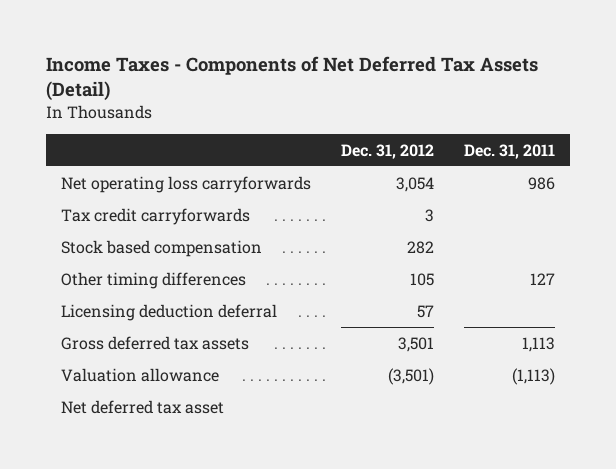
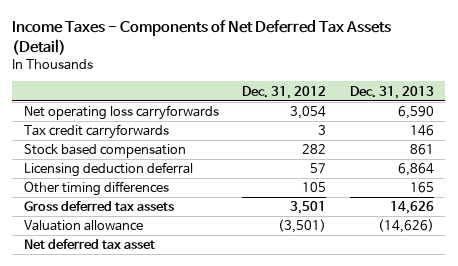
[464,143,556,159] Dec. 31, 2011 -> none
none -> [349,85,434,99] Dec. 31, 2013
[60,271,246,289] Other timing differences -> [24,181,170,197] Other timing differences

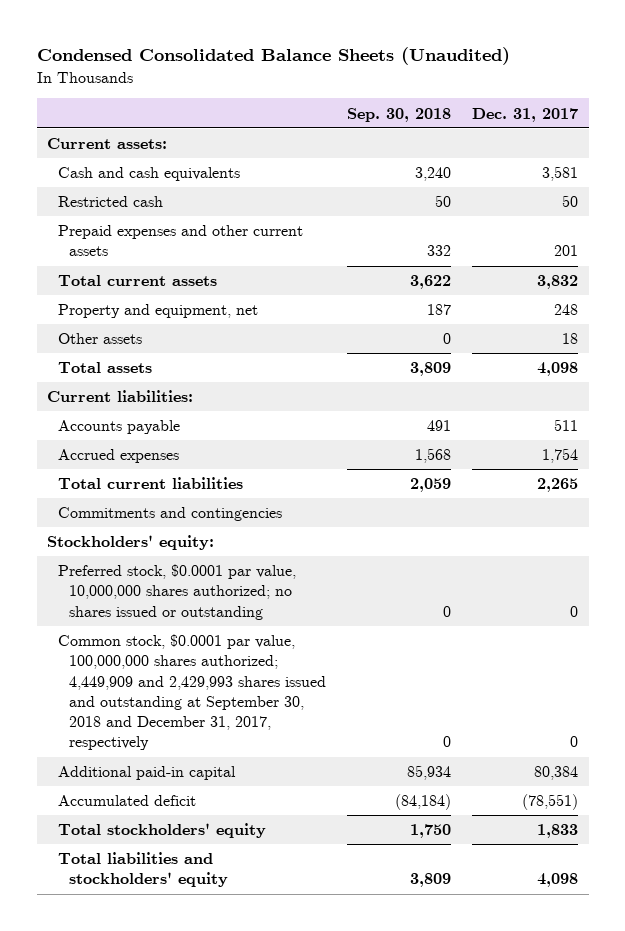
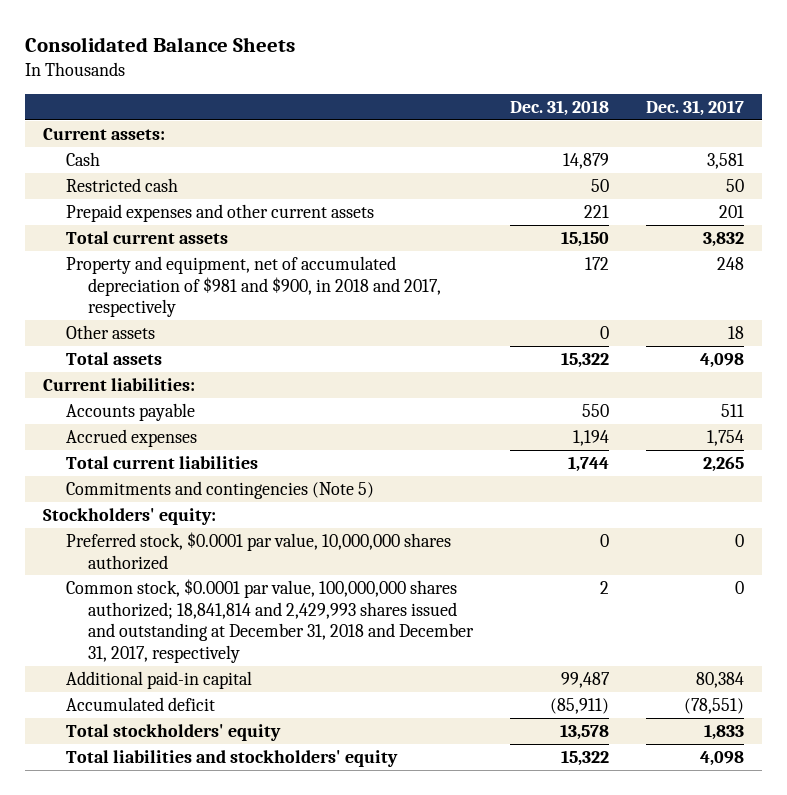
[36,47,510,66] Condensed Consolidated Balance Sheets (Unaudited) -> [24,37,295,53] Consolidated Balance Sheets
[347,107,452,122] Sep. 30, 2018 -> none
none -> [509,99,609,116] Dec. 31, 2018
[58,167,241,182] Cash and cash equivalents -> [65,151,100,166] Cash
[58,304,259,319] Property and equipment, net -> [65,255,441,318] Property and equipment, net of accumulated depreciation of $981 and $900, in 2018 and 2017, respectively
[58,507,283,522] Commitments and contingencies -> [65,480,374,499] Commitments and contingencies (Note 5)
[58,564,297,620] Preferred stock, $0.0001 par value, 10,000,000 shares authorized; no shares issued or outstanding -> [65,531,451,570] Preferred stock, $0.0001 par value, 10,000,000 shares authorized
[58,634,327,751] Common stock, $0.0001 par value, 100,000,000 shares authorized; 4,449,909 and 2,429,993 shares issued and outstanding at September 30, 2018 and December 31, 2017, respectively -> [65,578,474,663] Common stock, $0.0001 par value, 100,000,000 shares authorized; 18,841,814 and 2,429,993 shares issued and outstanding at December 31, 2018 and December 31, 2017, respectively

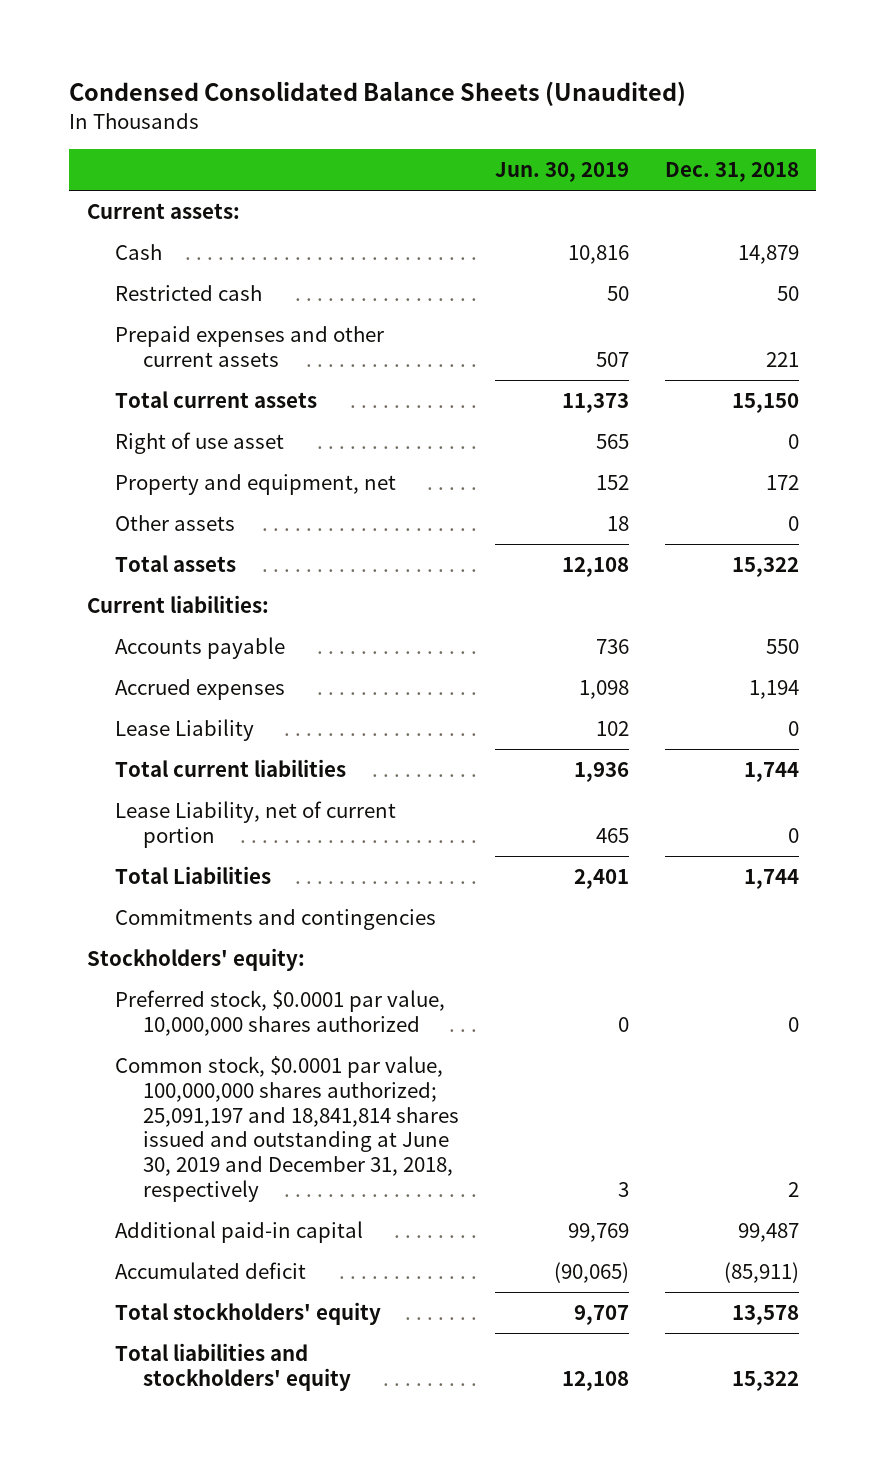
[24,37,295,53] Consolidated Balance Sheets -> [69,81,687,107] Condensed Consolidated Balance Sheets (Unaudited)
[645,99,744,116] Dec. 31, 2017 -> none
none -> [495,162,630,183] Jun. 30, 2019
none -> [115,431,285,454] Right of use asset
[65,255,441,318] Property and equipment, net of accumulated depreciation of $981 and $900, in 2018 and 2017, respectively -> [115,473,397,495] Property and equipment, net
none -> [115,718,255,741] Lease Liability
none -> [115,800,397,848] Lease Liability, net of current portion
none -> [115,865,272,884] Total Liabilities
[65,480,374,499] Commitments and contingencies (Note 5) -> [115,908,437,930] Commitments and contingencies
[65,578,474,663] Common stock, $0.0001 par value, 100,000,000 shares authorized; 18,841,814 and 2,429,993 shares issued and outstanding at December 31, 2018 and December 31, 2017, respectively -> [115,1055,460,1203] Common stock, $0.0001 par value, 100,000,000 shares authorized; 25,091,197 and 18,841,814 shares issued and outstanding at June 30, 2019 and December 31, 2018, respectively

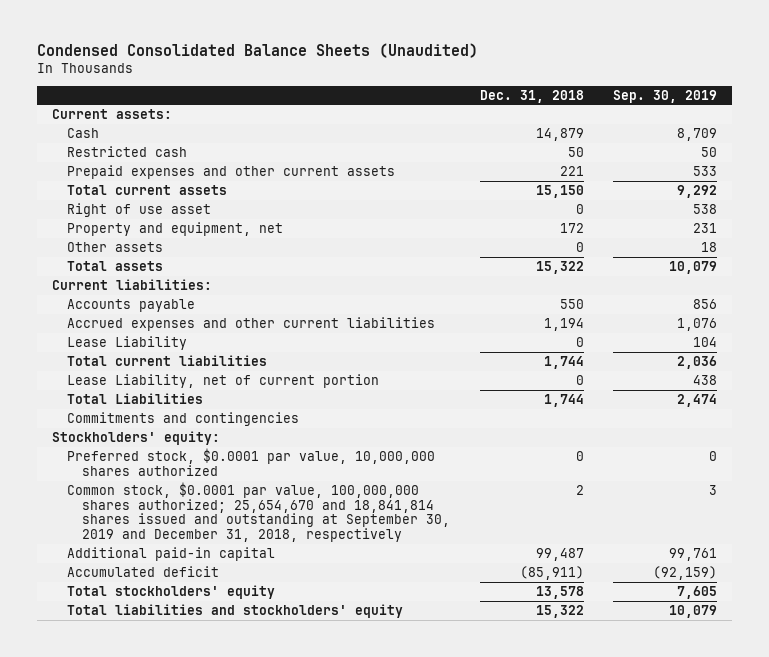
[495,162,630,183] Jun. 30, 2019 -> none
none -> [613,89,718,103] Sep. 30, 2019
[115,678,286,700] Accrued expenses -> [66,316,435,331] Accrued expenses and other current liabilities
[115,1055,460,1203] Common stock, $0.0001 par value, 100,000,000 shares authorized; 25,091,197 and 18,841,814 shares issued and outstanding at June 30, 2019 and December 31, 2018, respectively -> [66,481,450,543] Common stock, $0.0001 par value, 100,000,000 shares authorized; 25,654,670 and 18,841,814 shares issued and outstanding at September 30, 2019 and December 31, 2018, respectively

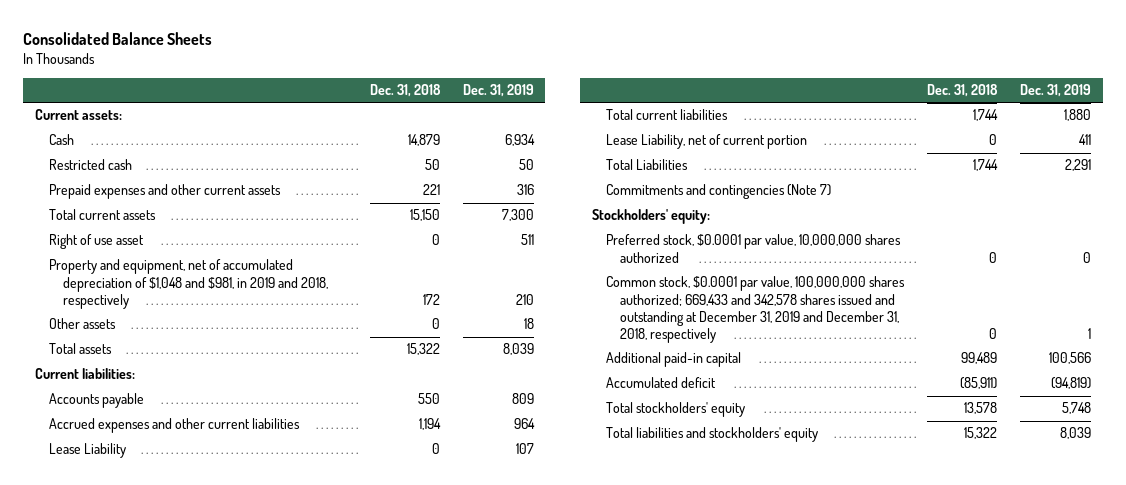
[36,43,478,59] Condensed Consolidated Balance Sheets (Unaudited) -> [23,31,213,45] Consolidated Balance Sheets
[613,89,718,103] Sep. 30, 2019 -> none
none -> [462,84,534,98] Dec. 31, 2019
[66,221,283,236] Property and equipment, net -> [48,259,328,309] Property and equipment, net of accumulated depreciation of $1,048 and $981, in 2019 and 2018, respectively
[66,411,299,426] Commitments and contingencies -> [606,184,832,200] Commitments and contingencies (Note 7)
[66,481,450,543] Common stock, $0.0001 par value, 100,000,000 shares authorized; 25,654,670 and 18,841,814 shares issued and outstanding at September 30, 2019 and December 31, 2018, respectively -> [606,276,906,344] Common stock, $0.0001 par value, 100,000,000 shares authorized; 669,433 and 342,578 shares issued and outstanding at December 31, 2019 and December 31, 2018, respectively
[575,484,584,495] 2 -> [989,328,998,340] 0
[535,547,584,561] 99,487 -> [961,352,998,365] 99,489

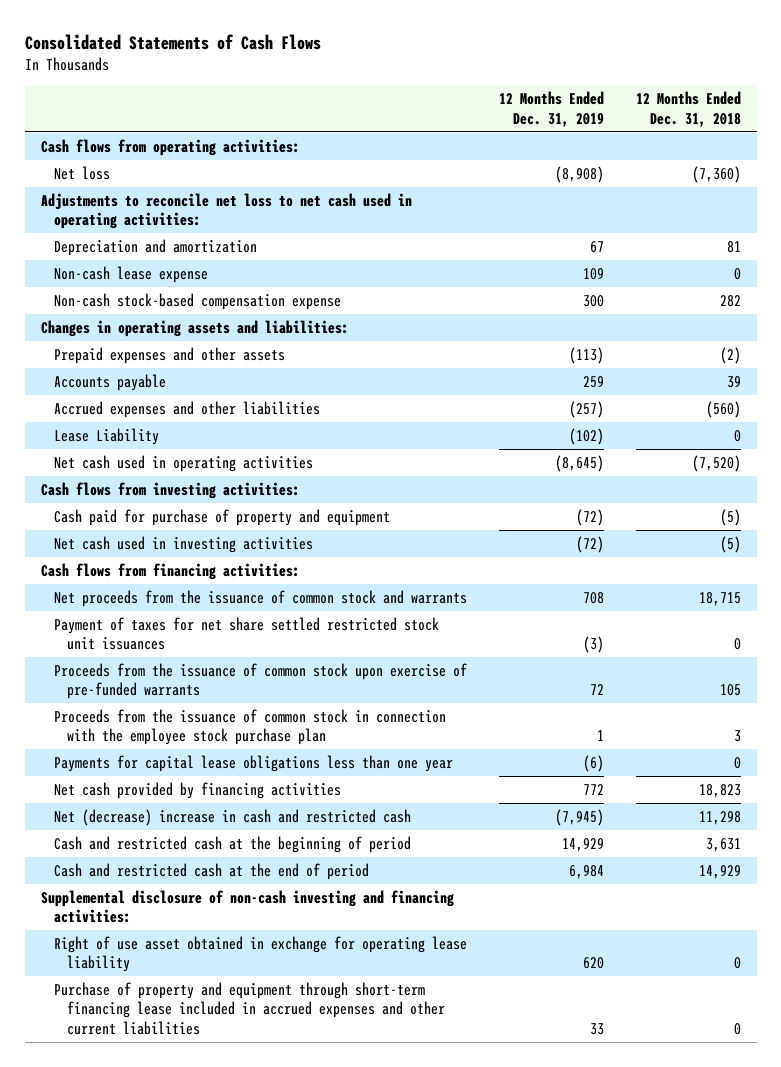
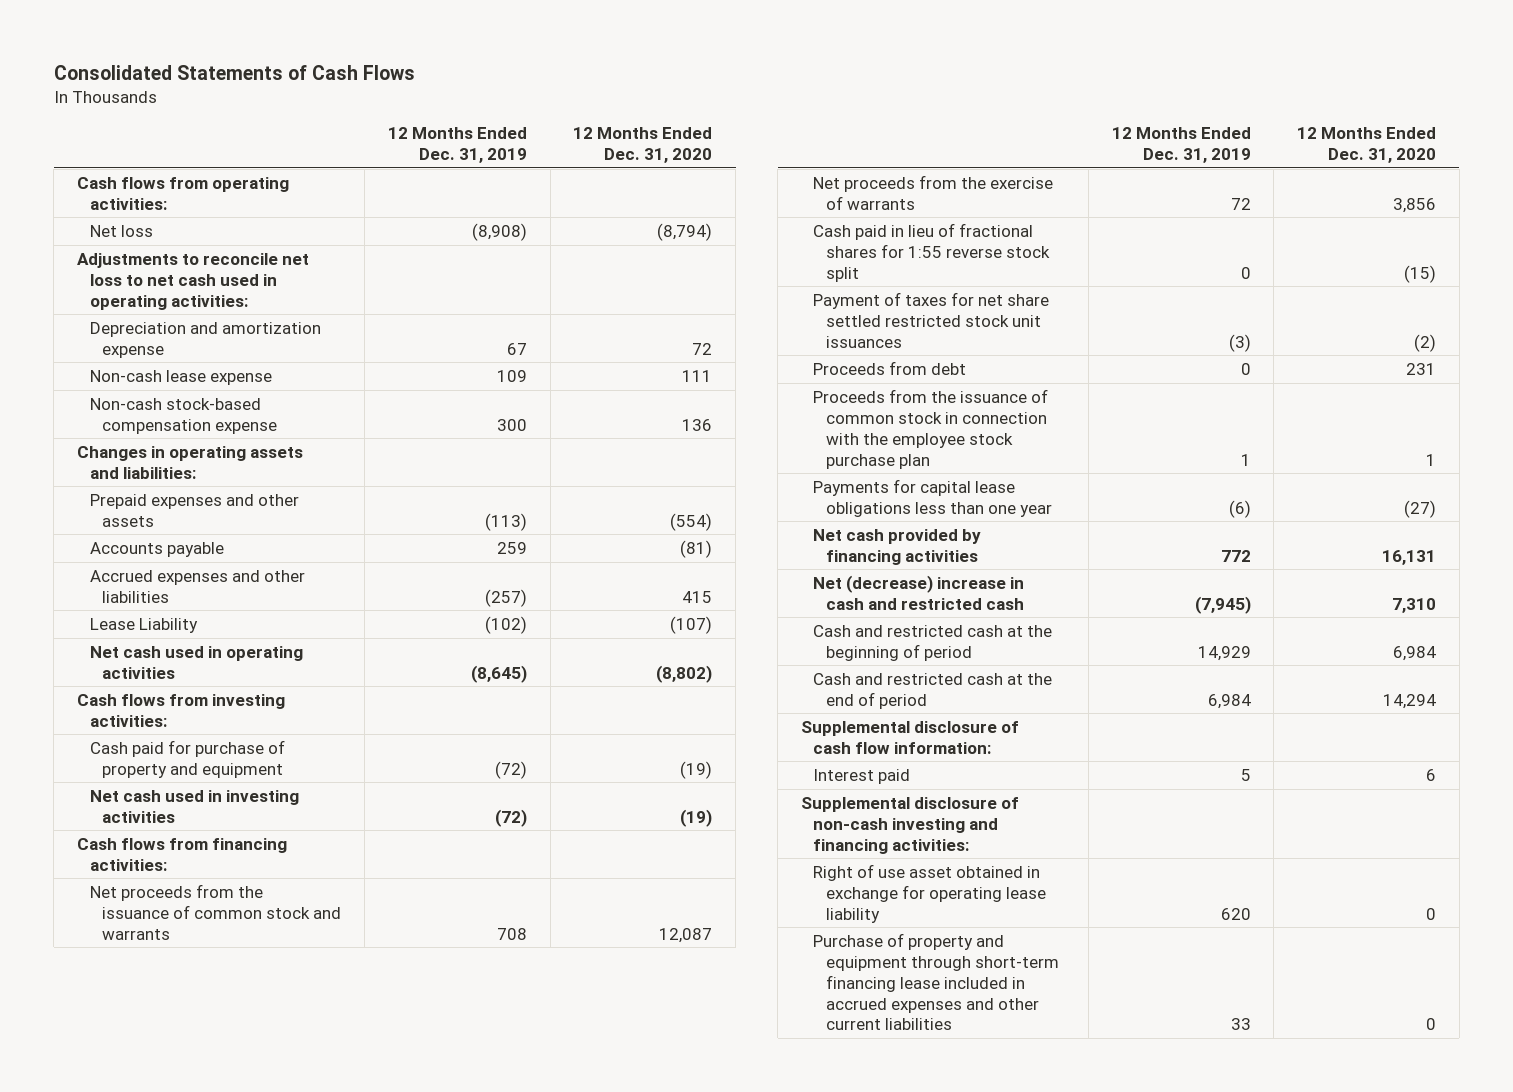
[635,91,741,127] 12 Months Ended Dec. 31, 2018 -> none
none -> [573,127,713,164] 12 Months Ended Dec. 31, 2020
[53,238,257,256] Depreciation and amortization -> [89,321,321,358] Depreciation and amortization expense
none -> [813,174,1054,210] Net proceeds from the exercise of warrants
none -> [813,222,1051,282] Cash paid in lieu of fractional shares for 1:55 reverse stock split
[53,662,467,700] Proceeds from the issuance of common stock upon exercise of pre-funded warrants -> none
none -> [813,360,967,375] Proceeds from debt
none -> [800,720,1019,754] Supplemental disclosure of cash flow information:
none -> [813,768,911,784] Interest paid

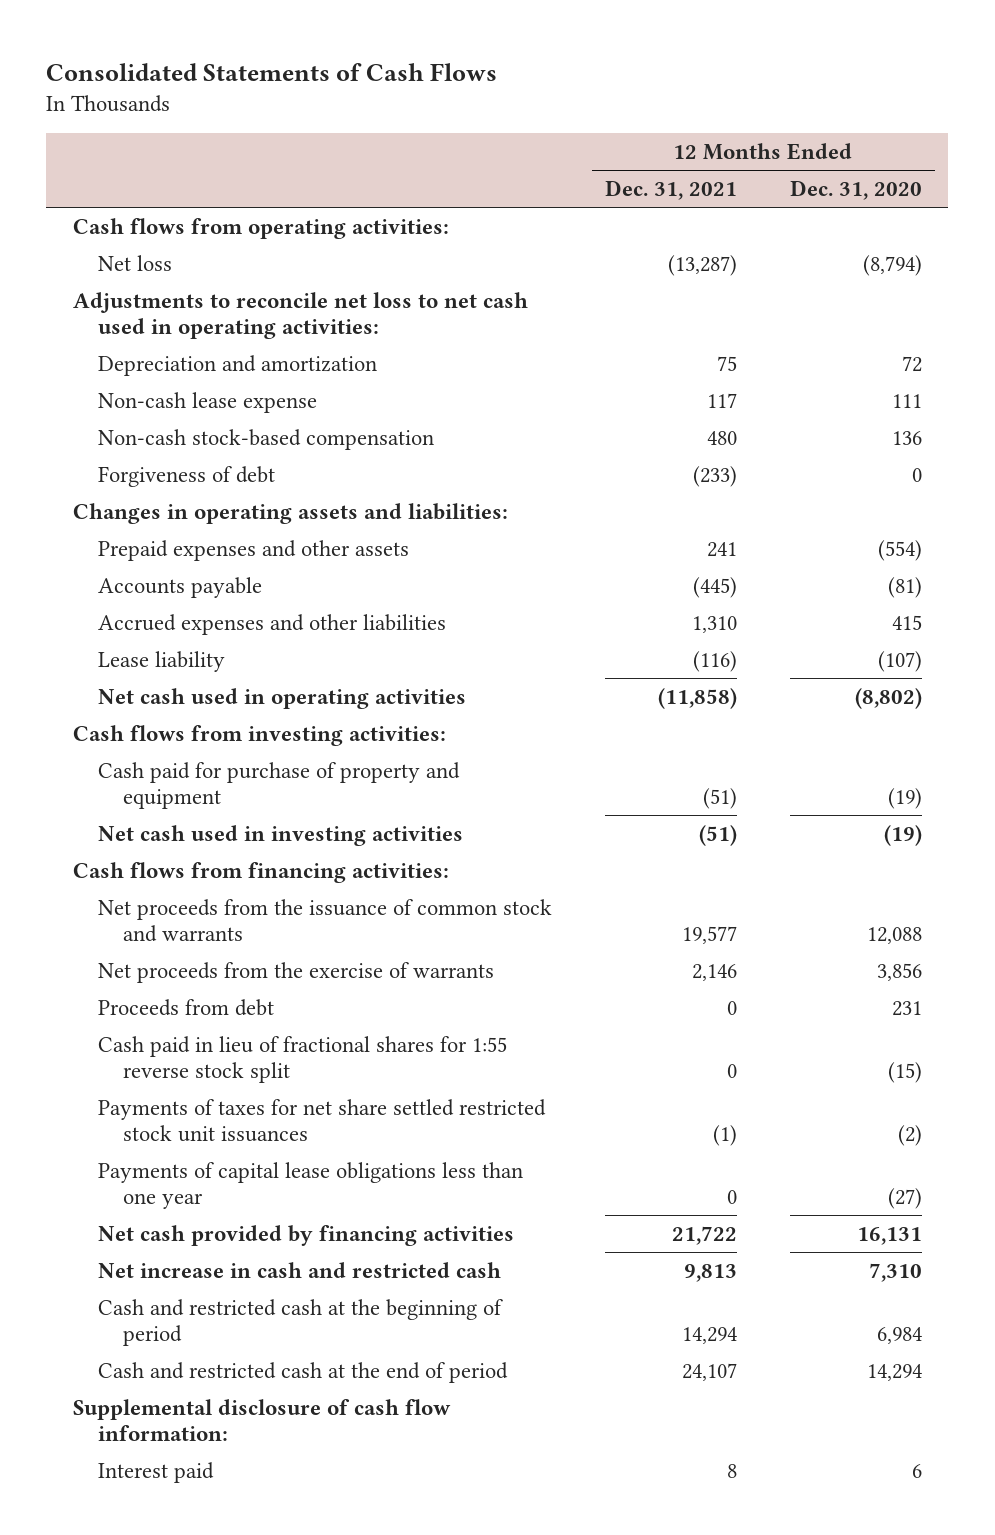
[387,127,527,164] 12 Months Ended Dec. 31, 2019 -> none
none -> [605,180,738,201] Dec. 31, 2021
[89,321,321,358] Depreciation and amortization expense -> [98,354,378,376] Depreciation and amortization
[89,397,278,434] Non-cash stock-based compensation expense -> [98,428,435,450] Non-cash stock-based compensation
none -> [98,465,276,487] Forgiveness of debt
[89,617,198,633] Lease Liability -> [98,650,226,672] Lease liability
[659,927,713,943] 12,087 -> [866,926,922,944] 12,088
[813,291,1050,348] Payment of taxes for net share settled restricted stock unit issuances -> none
[813,388,1049,469] Proceeds from the issuance of common stock in connection with the employee stock purchase plan -> none
[813,222,1051,282] Cash paid in lieu of fractional shares for 1:55 reverse stock split -> [98,1035,508,1083] Cash paid in lieu of fractional shares for 1:55 reverse stock split
none -> [98,1098,547,1142] Payments of taxes for net share settled restricted stock unit issuances
[813,478,1053,517] Payments for capital lease obligations less than one year -> [98,1161,524,1209] Payments of capital lease obligations less than one year
[813,574,1025,610] Net (decrease) increase in cash and restricted cash -> [98,1261,502,1278] Net increase in cash and restricted cash
[800,796,1019,854] Supplemental disclosure of non-cash investing and financing activities: -> none
[813,863,1047,923] Right of use asset obtained in exchange for operating lease liability -> none
[813,932,1060,1031] Purchase of property and equipment through short-term financing lease included in accrued expenses and other current liabilities -> none

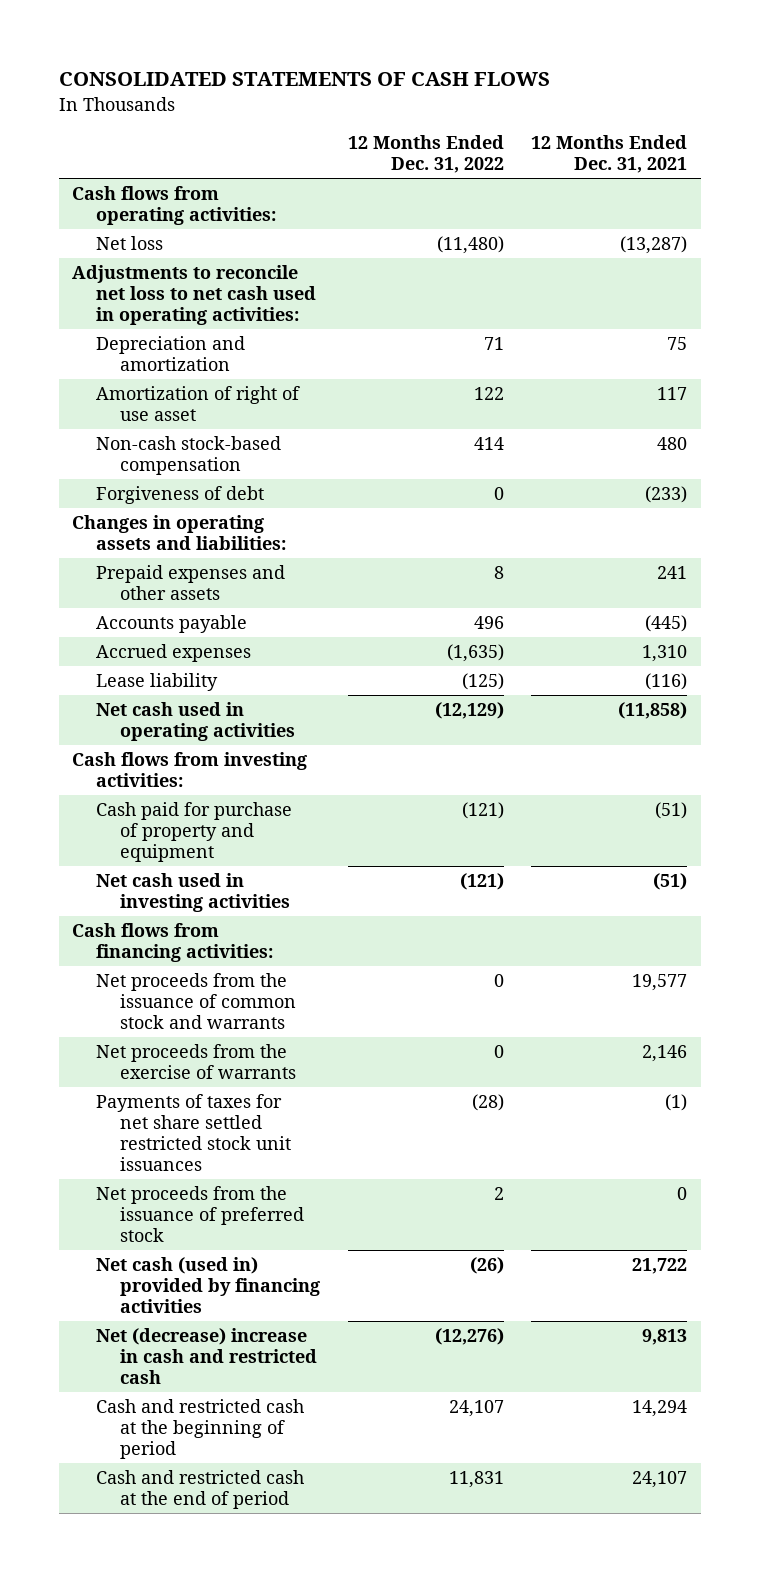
[46,62,498,81] Consolidated Statements of Cash Flows -> [58,72,550,87] CONSOLIDATED STATEMENTS OF CASH FLOWS
[789,180,922,201] Dec. 31, 2020 -> none
none -> [347,135,504,174] 12 Months Ended Dec. 31, 2022
[98,391,318,413] Non-cash lease expense -> [96,385,301,421] Amortization of right of use asset
[98,613,447,635] Accrued expenses and other liabilities -> [96,643,252,662] Accrued expenses
[98,998,275,1016] Proceeds from debt -> none
[98,1035,508,1083] Cash paid in lieu of fractional shares for 1:55 reverse stock split -> none
[98,1161,524,1209] Payments of capital lease obligations less than one year -> none
none -> [96,1185,305,1242] Net proceeds from the issuance of preferred stock
[98,1224,515,1246] Net cash provided by financing activities -> [96,1256,321,1313] Net cash (used in) provided by financing activities
[98,1261,502,1278] Net increase in cash and restricted cash -> [96,1327,318,1384] Net (decrease) increase in cash and restricted cash
[72,1398,451,1441] Supplemental disclosure of cash flow information: -> none
[98,1461,215,1483] Interest paid -> none

